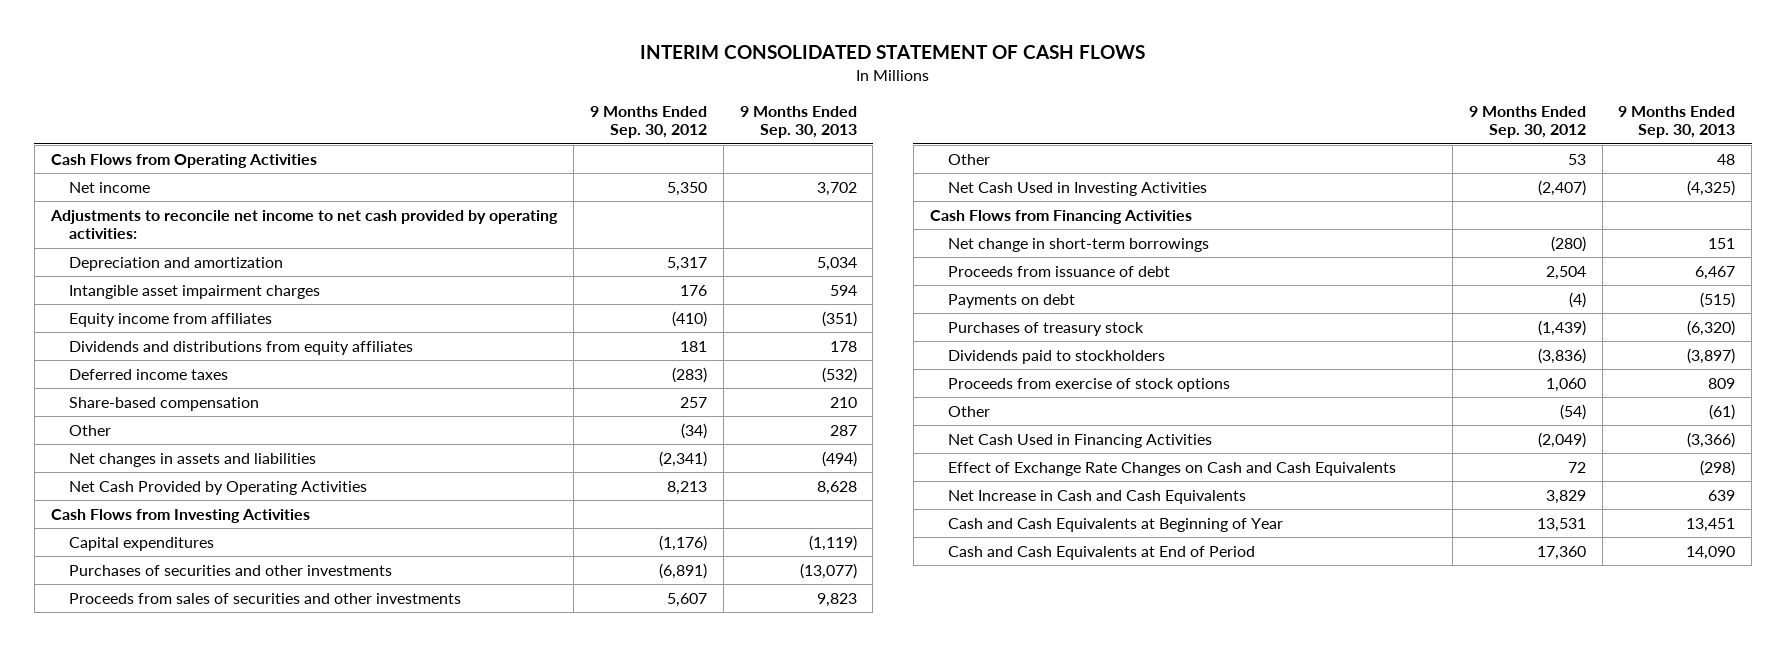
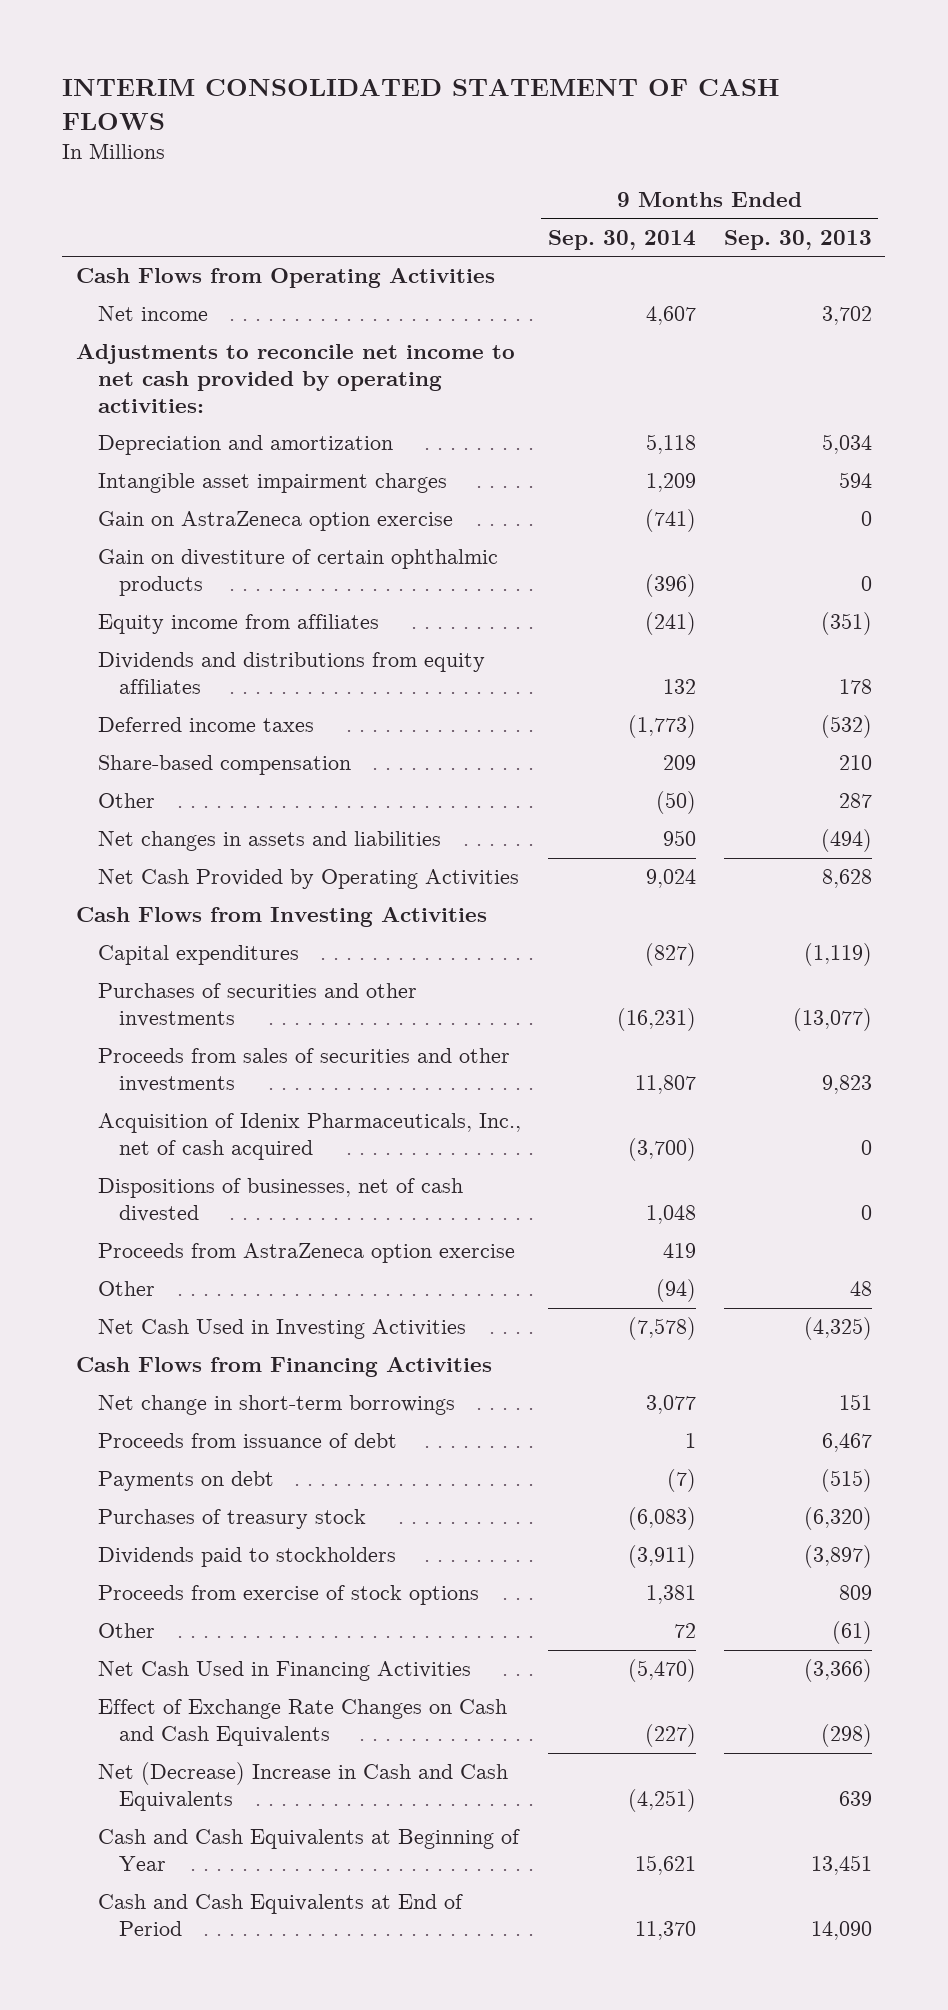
[589,105,707,139] 9 Months Ended Sep. 30, 2012 -> none
none -> [548,229,697,250] Sep. 30, 2014
none -> [97,511,453,532] Gain on AstraZeneca option exercise
none -> [97,549,498,597] Gain on divestiture of certain ophthalmic products
none -> [97,1113,521,1161] Acquisition of Idenix Pharmaceuticals, Inc., net of cash acquired
none -> [97,1178,463,1223] Dispositions of businesses, net of cash divested
none -> [97,1243,515,1264] Proceeds from AstraZeneca option exercise
[947,489,1246,504] Net Increase in Cash and Cash Equivalents -> [97,1762,508,1812] Net (Decrease) Increase in Cash and Cash Equivalents

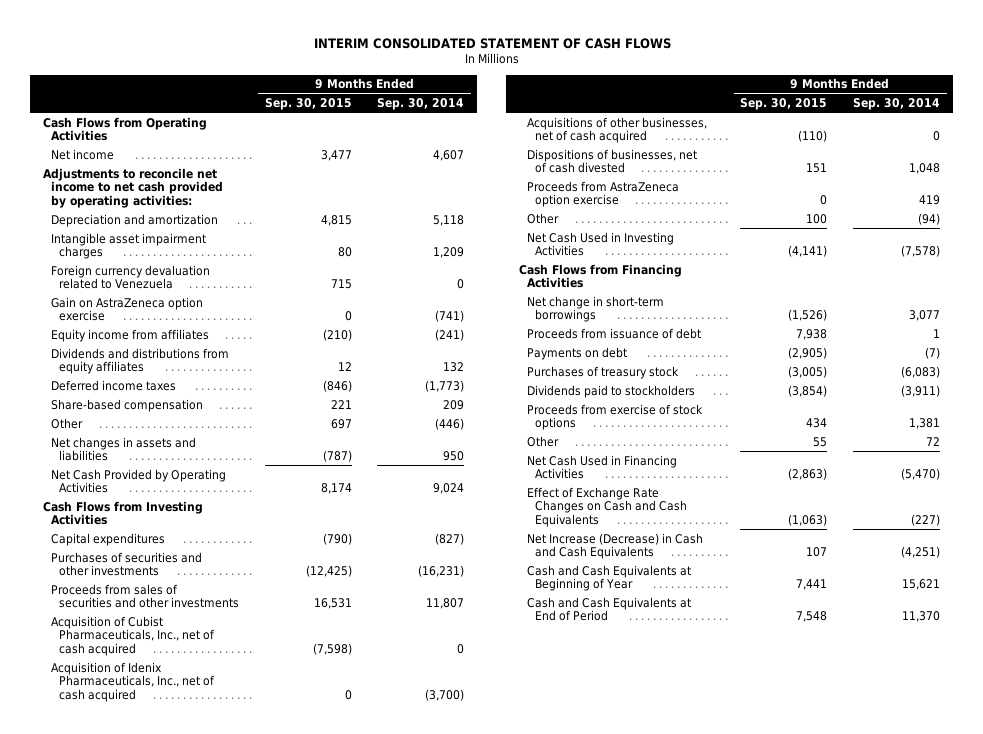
[723,229,872,250] Sep. 30, 2013 -> none
none -> [264,97,352,110] Sep. 30, 2015
none -> [51,264,211,290] Foreign currency devaluation related to Venezuela
[97,549,498,597] Gain on divestiture of certain ophthalmic products -> none
[656,791,697,815] (50) -> [435,417,465,430] (446)
none -> [51,615,216,656] Acquisition of Cubist Pharmaceuticals, Inc., net of cash acquired
none -> [526,116,707,144] Acquisitions of other businesses, net of cash acquired
[97,1762,508,1812] Net (Decrease) Increase in Cash and Cash Equivalents -> [526,532,703,560] Net Increase (Decrease) in Cash and Cash Equivalents

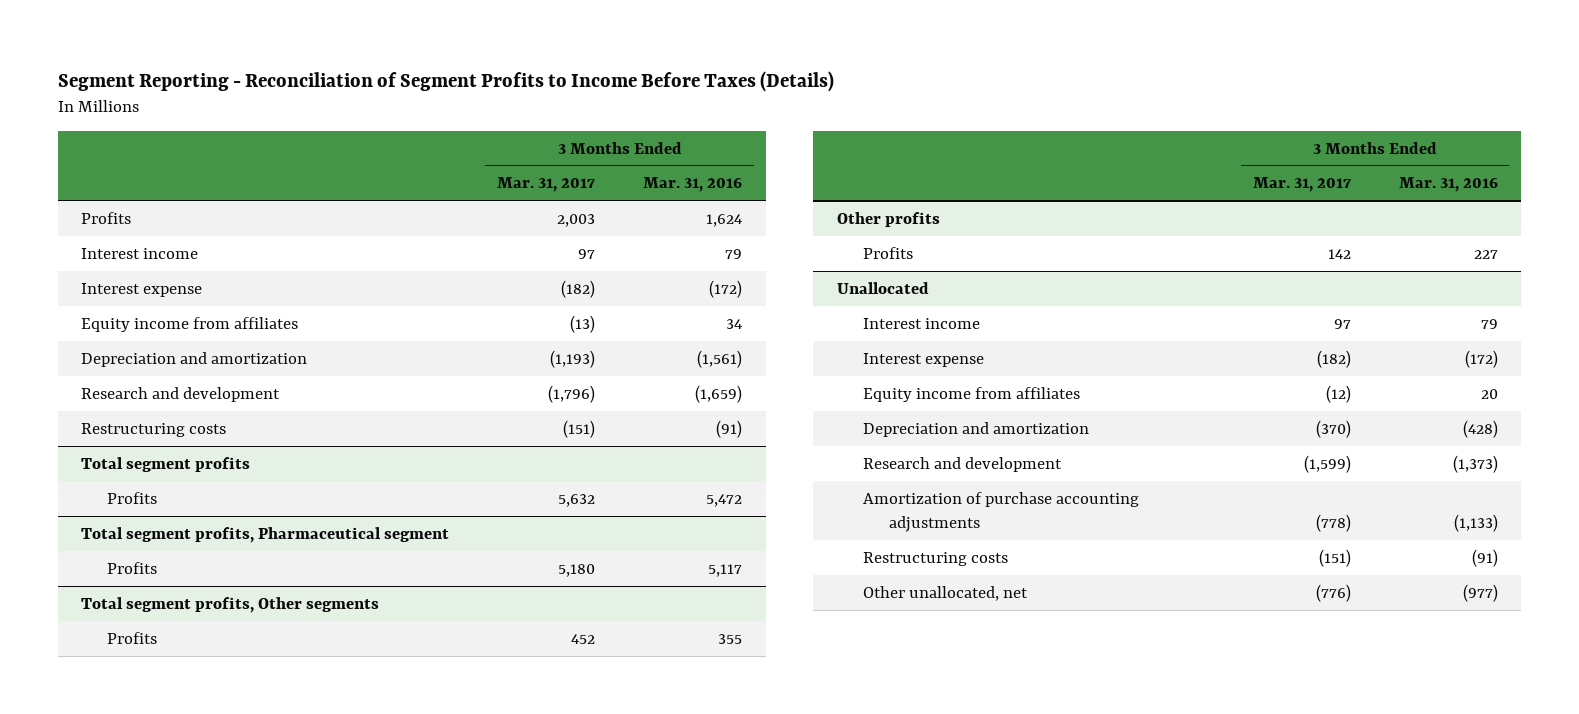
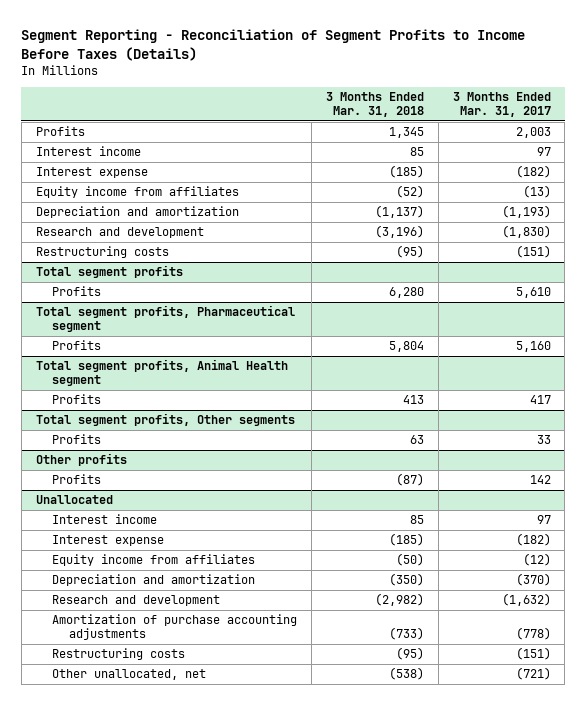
[643,177,743,193] Mar. 31, 2016 -> none
none -> [325,92,424,118] 3 Months Ended Mar. 31, 2018
[548,384,596,403] (1,796) -> [501,225,551,239] (1,830)
[558,493,596,507] 5,632 -> [515,287,551,299] 5,610
[558,563,596,577] 5,180 -> [515,341,551,353] 5,160
none -> [35,359,288,387] Total segment profits, Animal Health segment
none -> [52,394,102,405] Profits
[571,633,596,644] 452 -> [536,435,551,445] 33
[1303,454,1351,473] (1,599) -> [501,593,551,607] (1,632)
[1315,583,1351,602] (776) -> [515,667,551,681] (721)

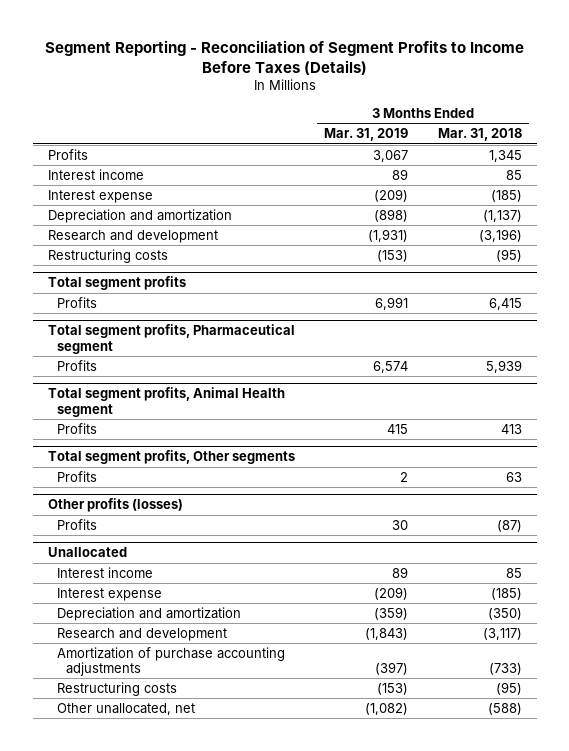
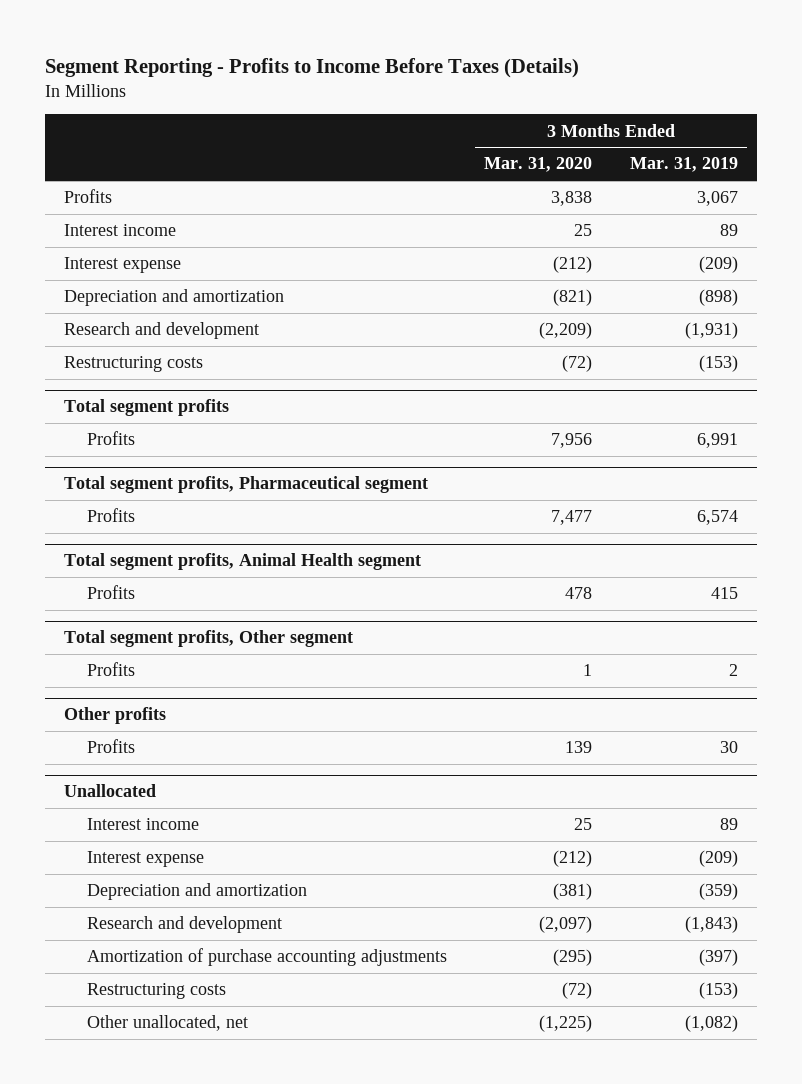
[44,39,524,75] Segment Reporting - Reconciliation of Segment Profits to Income Before Taxes (Details) -> [44,57,579,78] Segment Reporting - Profits to Income Before Taxes (Details)
[437,128,522,142] Mar. 31, 2018 -> none
none -> [484,157,593,173] Mar. 31, 2020
[47,450,295,465] Total segment profits, Other segments -> [63,630,353,648] Total segment profits, Other segment
[47,498,183,513] Other profits (losses) -> [63,707,166,725] Other profits

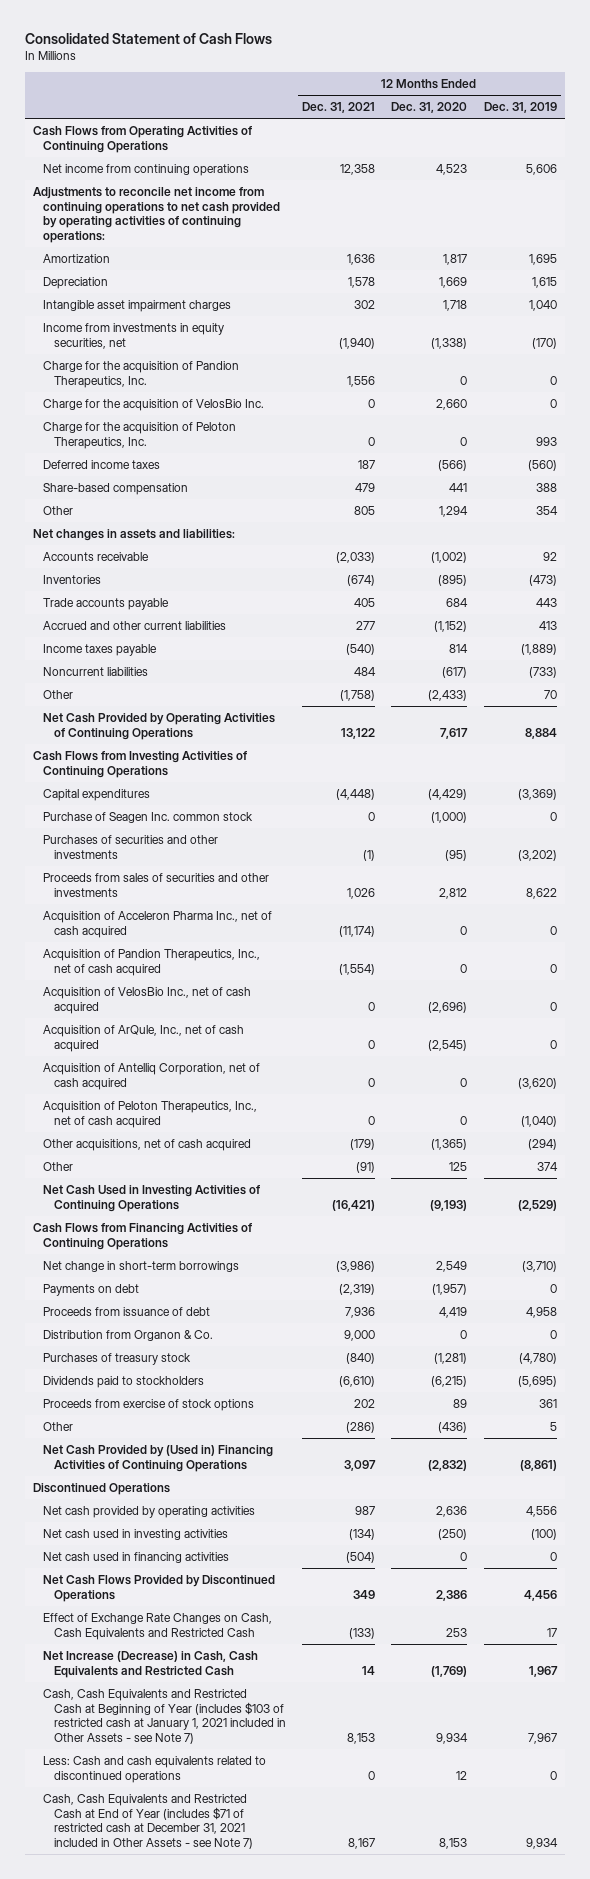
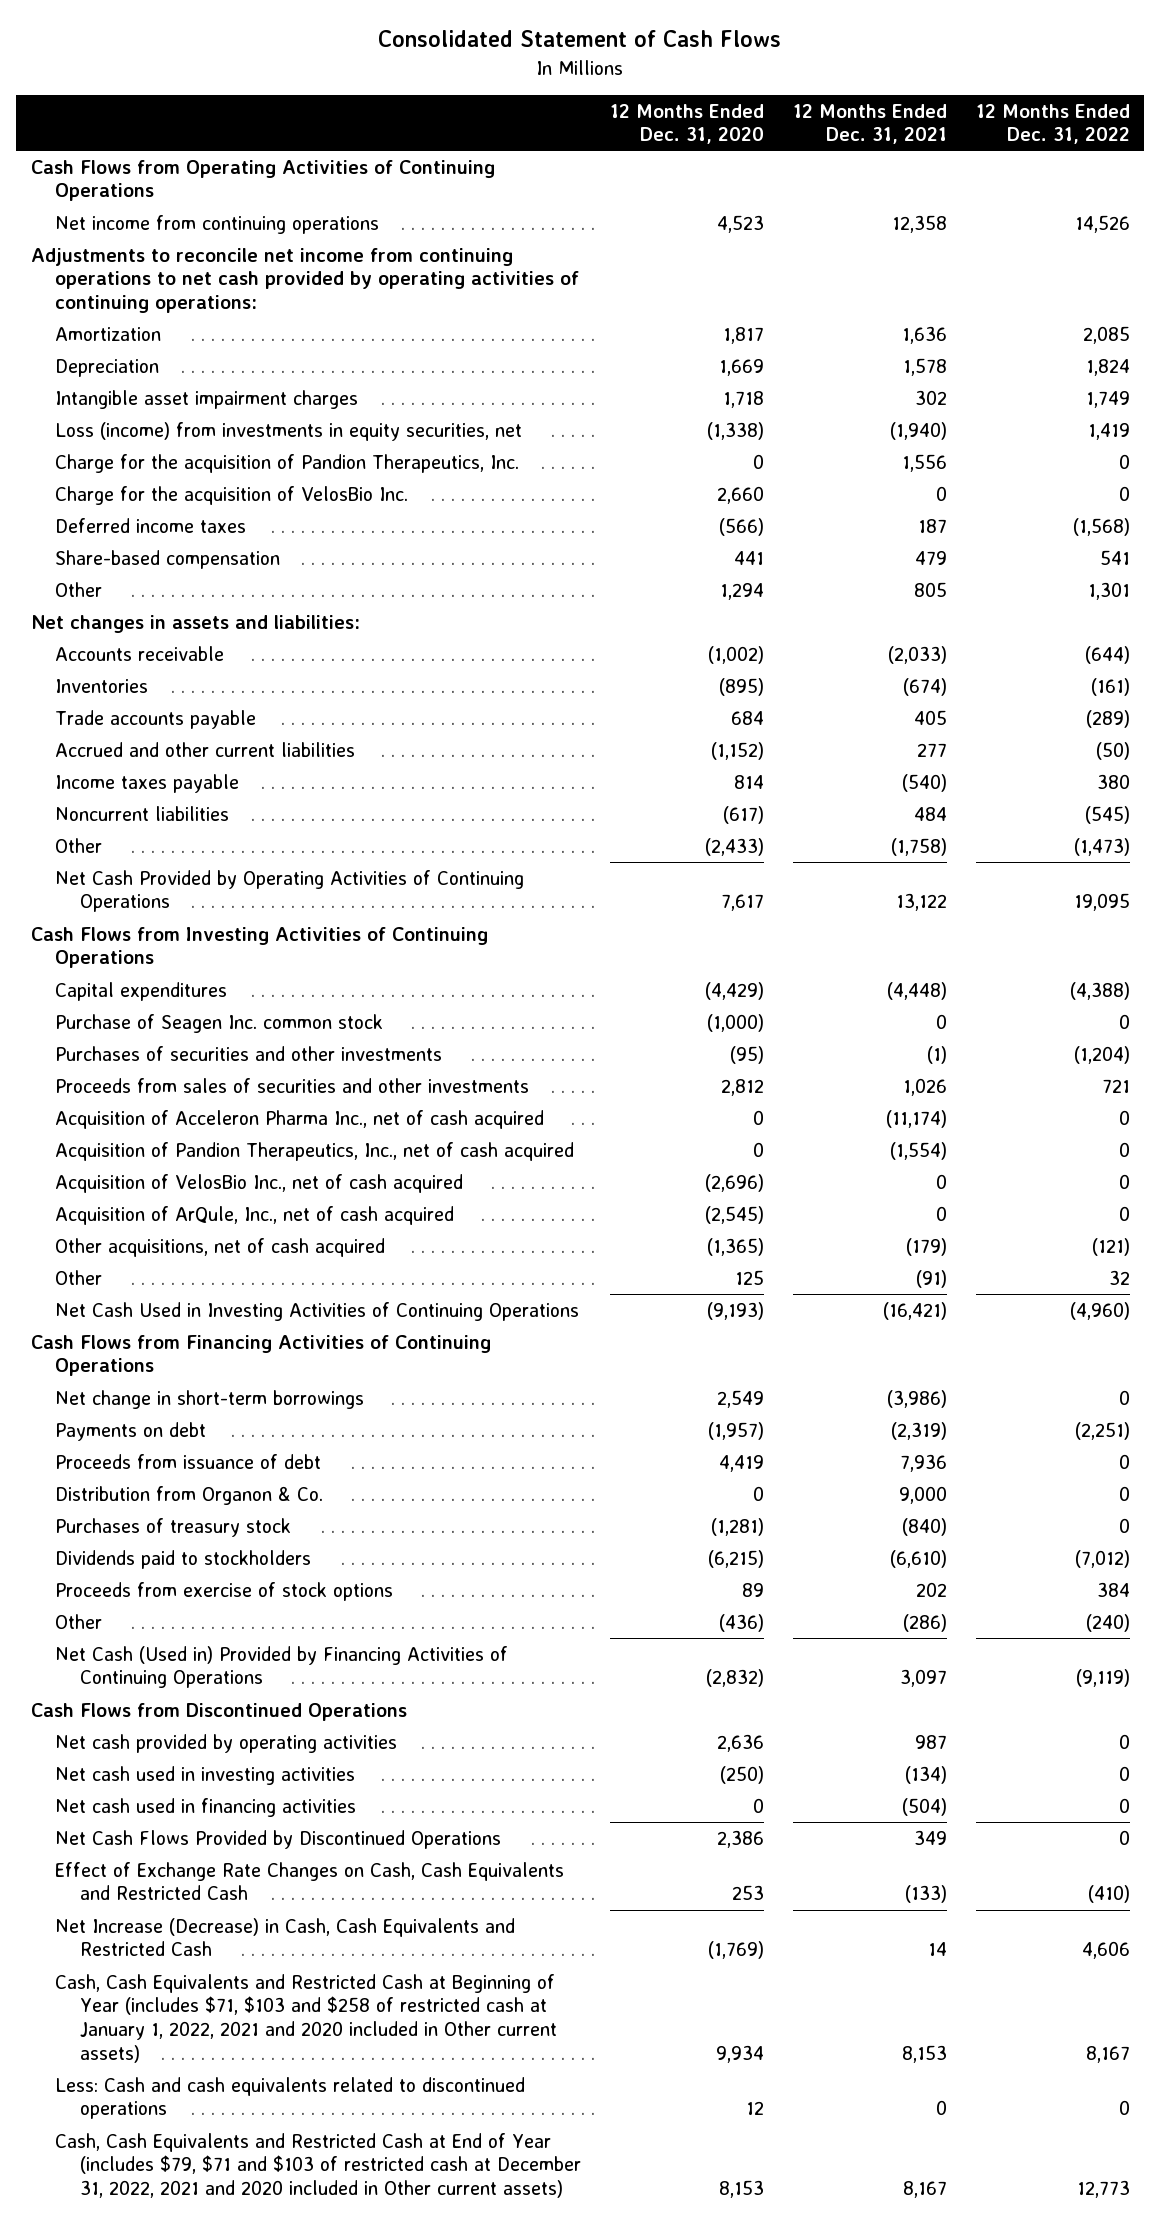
[483,102,557,114] Dec. 31, 2019 -> none
none -> [975,103,1130,145] 12 Months Ended Dec. 31, 2022
[43,323,225,349] Income from investments in equity securities, net -> [55,421,523,441] Loss (income) from investments in equity securities, net
[43,422,237,449] Charge for the acquisition of Peloton Therapeutics, Inc. -> none
[43,1063,261,1090] Acquisition of Antelliq Corporation, net of cash acquired -> none
[43,1101,258,1128] Acquisition of Peloton Therapeutics, Inc., net of cash acquired -> none
[43,1445,274,1472] Net Cash Provided by (Used in) Financing Activities of Continuing Operations -> [55,1645,509,1689] Net Cash (Used in) Provided by Financing Activities of Continuing Operations
[33,1483,171,1496] Discontinued Operations -> [30,1702,407,1721] Cash Flows from Discontinued Operations
[43,1689,286,1744] Cash, Cash Equivalents and Restricted Cash at Beginning of Year (includes $103 of restricted cash at January 1, 2021 included in Other Assets - see Note 7) -> [55,1973,557,2063] Cash, Cash Equivalents and Restricted Cash at Beginning of Year (includes $71, $103 and $258 of restricted cash at January 1, 2022, 2021 and 2020 included in Other current assets)
[43,1794,253,1849] Cash, Cash Equivalents and Restricted Cash at End of Year (includes $71 of restricted cash at December 31, 2021 included in Other Assets - see Note 7) -> [55,2132,581,2198] Cash, Cash Equivalents and Restricted Cash at End of Year (includes $79, $71 and $103 of restricted cash at December 31, 2022, 2021 and 2020 included in Other current assets)

